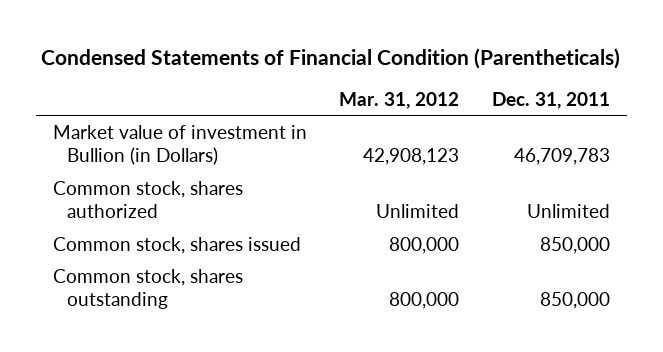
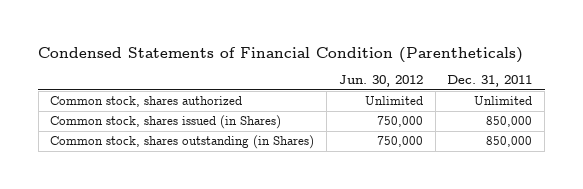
[339,91,460,109] Mar. 31, 2012 -> none
none -> [338,75,423,88] Jun. 30, 2012
[52,124,307,166] Market value of investment in Bullion (in Dollars) -> none
[52,236,301,254] Common stock, shares issued -> [50,115,282,130] Common stock, shares issued (in Shares)
[52,268,243,310] Common stock, shares outstanding -> [50,135,315,150] Common stock, shares outstanding (in Shares)

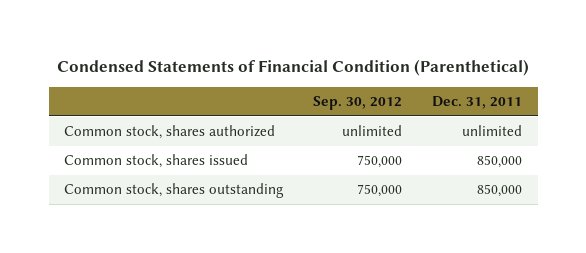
[38,46,524,63] Condensed Statements of Financial Condition (Parentheticals) -> [57,58,530,76] Condensed Statements of Financial Condition (Parenthetical)
[338,75,423,88] Jun. 30, 2012 -> none
none -> [313,95,403,110] Sep. 30, 2012
[474,96,533,106] Unlimited -> [462,125,523,137] unlimited
[50,115,282,130] Common stock, shares issued (in Shares) -> [63,154,248,169] Common stock, shares issued
[50,135,315,150] Common stock, shares outstanding (in Shares) -> [63,183,284,199] Common stock, shares outstanding

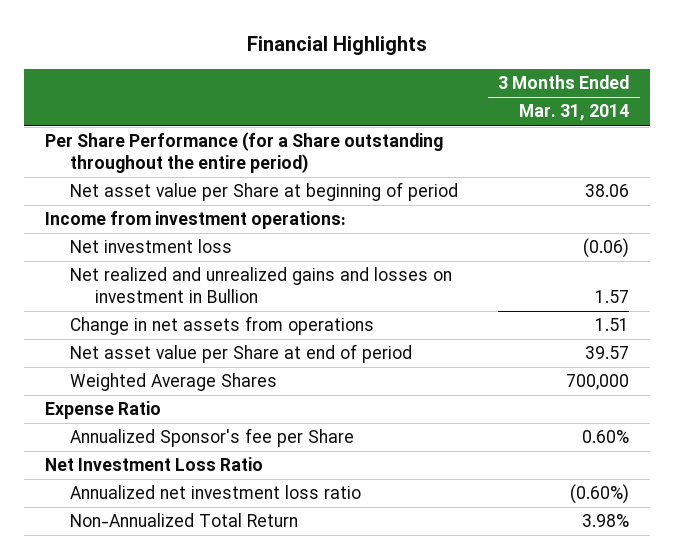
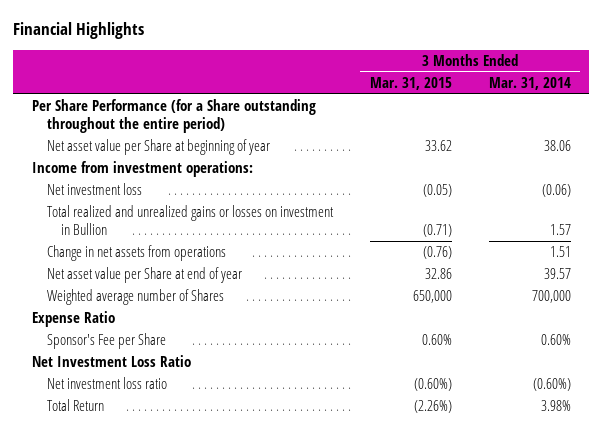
none -> [369,76,452,90] Mar. 31, 2015
[69,182,458,202] Net asset value per Share at beginning of period -> [46,139,270,156] Net asset value per Share at beginning of year
[69,267,452,304] Net realized and unrealized gains and losses on investment in Bullion -> [46,205,334,236] Total realized and unrealized gains or losses on investment in Bullion
[69,344,412,364] Net asset value per Share at end of period -> [46,267,242,284] Net asset value per Share at end of year
[69,373,277,392] Weighted Average Shares -> [46,289,224,306] Weighted average number of Shares
[69,428,354,448] Annualized Sponsor's fee per Share -> [46,333,166,350] Sponsor's Fee per Share
[69,485,361,500] Annualized net investment loss ratio -> [46,377,167,390] Net investment loss ratio
[69,513,298,528] Non-Annualized Total Return -> [46,399,104,412] Total Return

